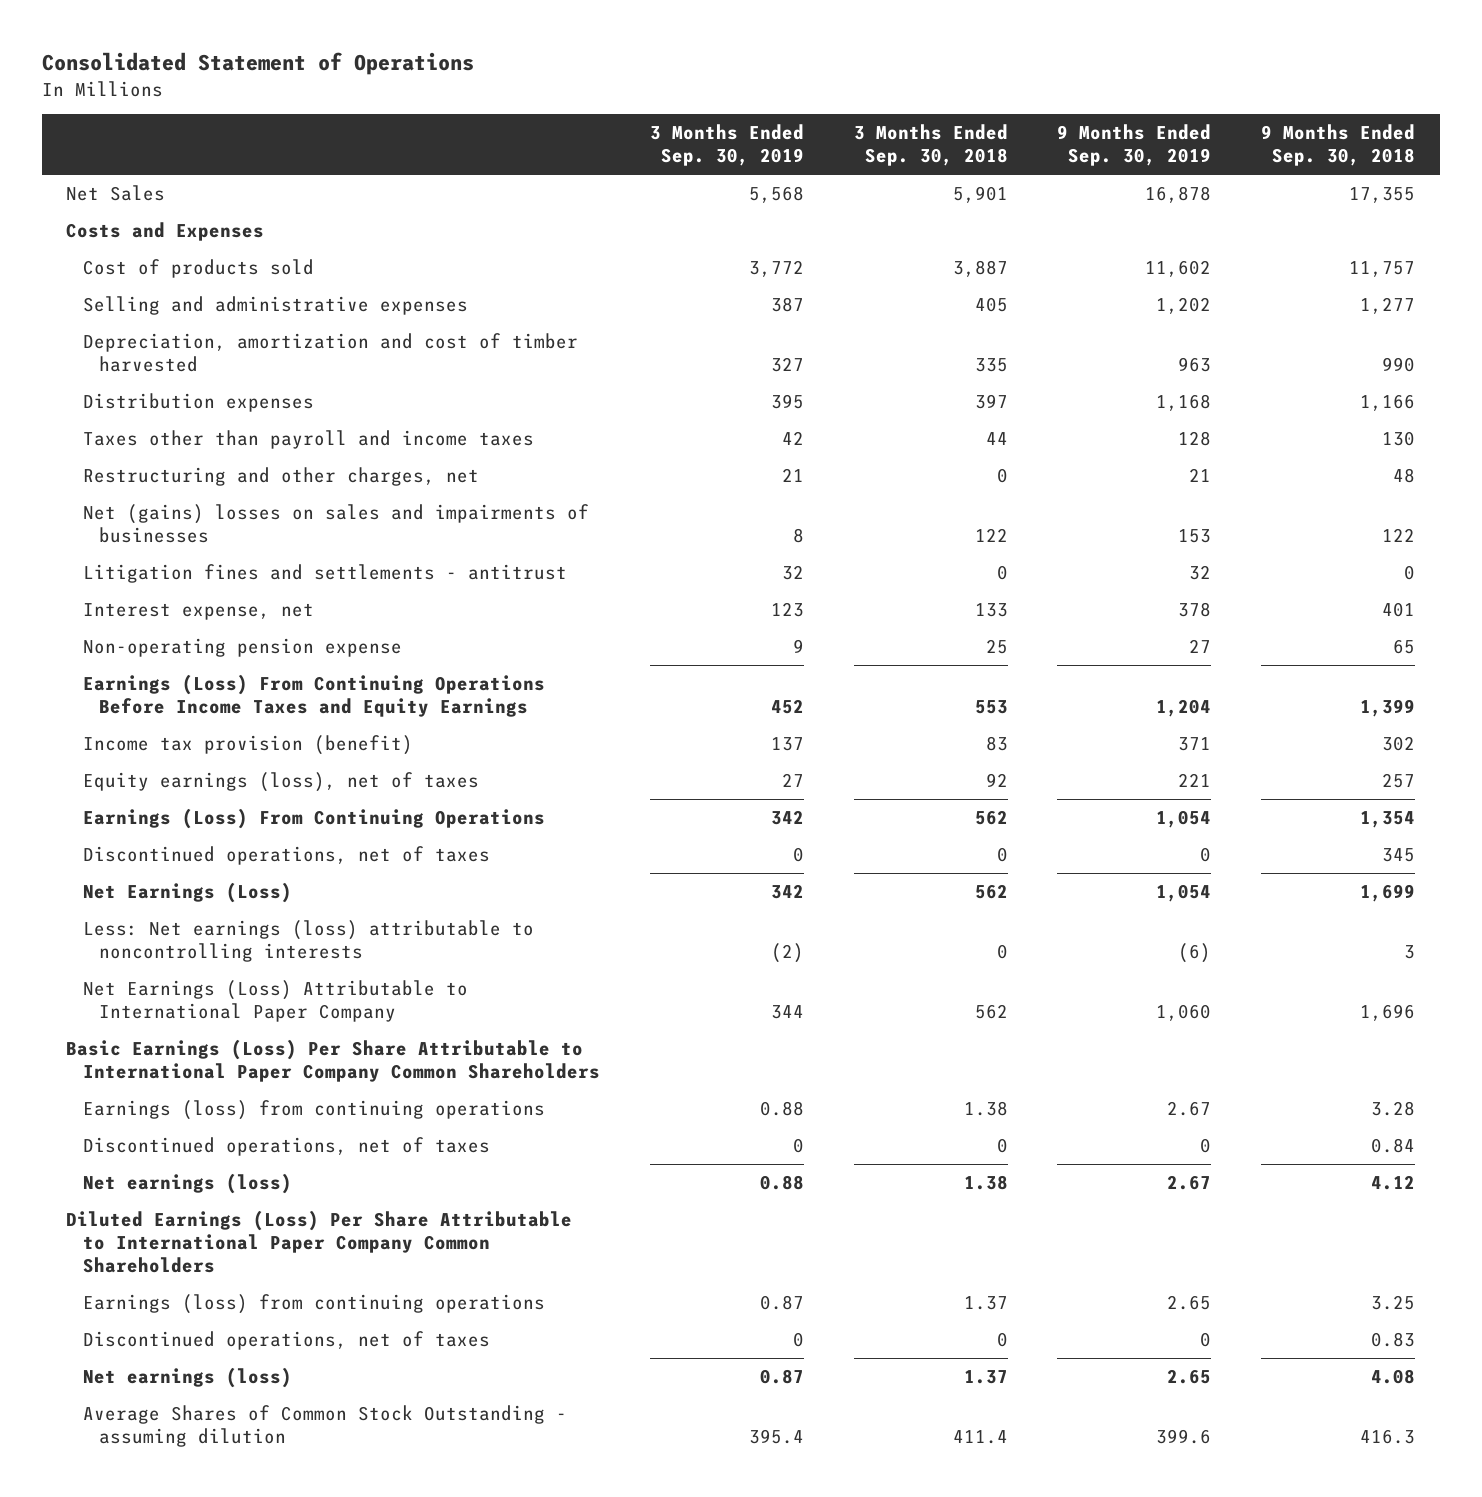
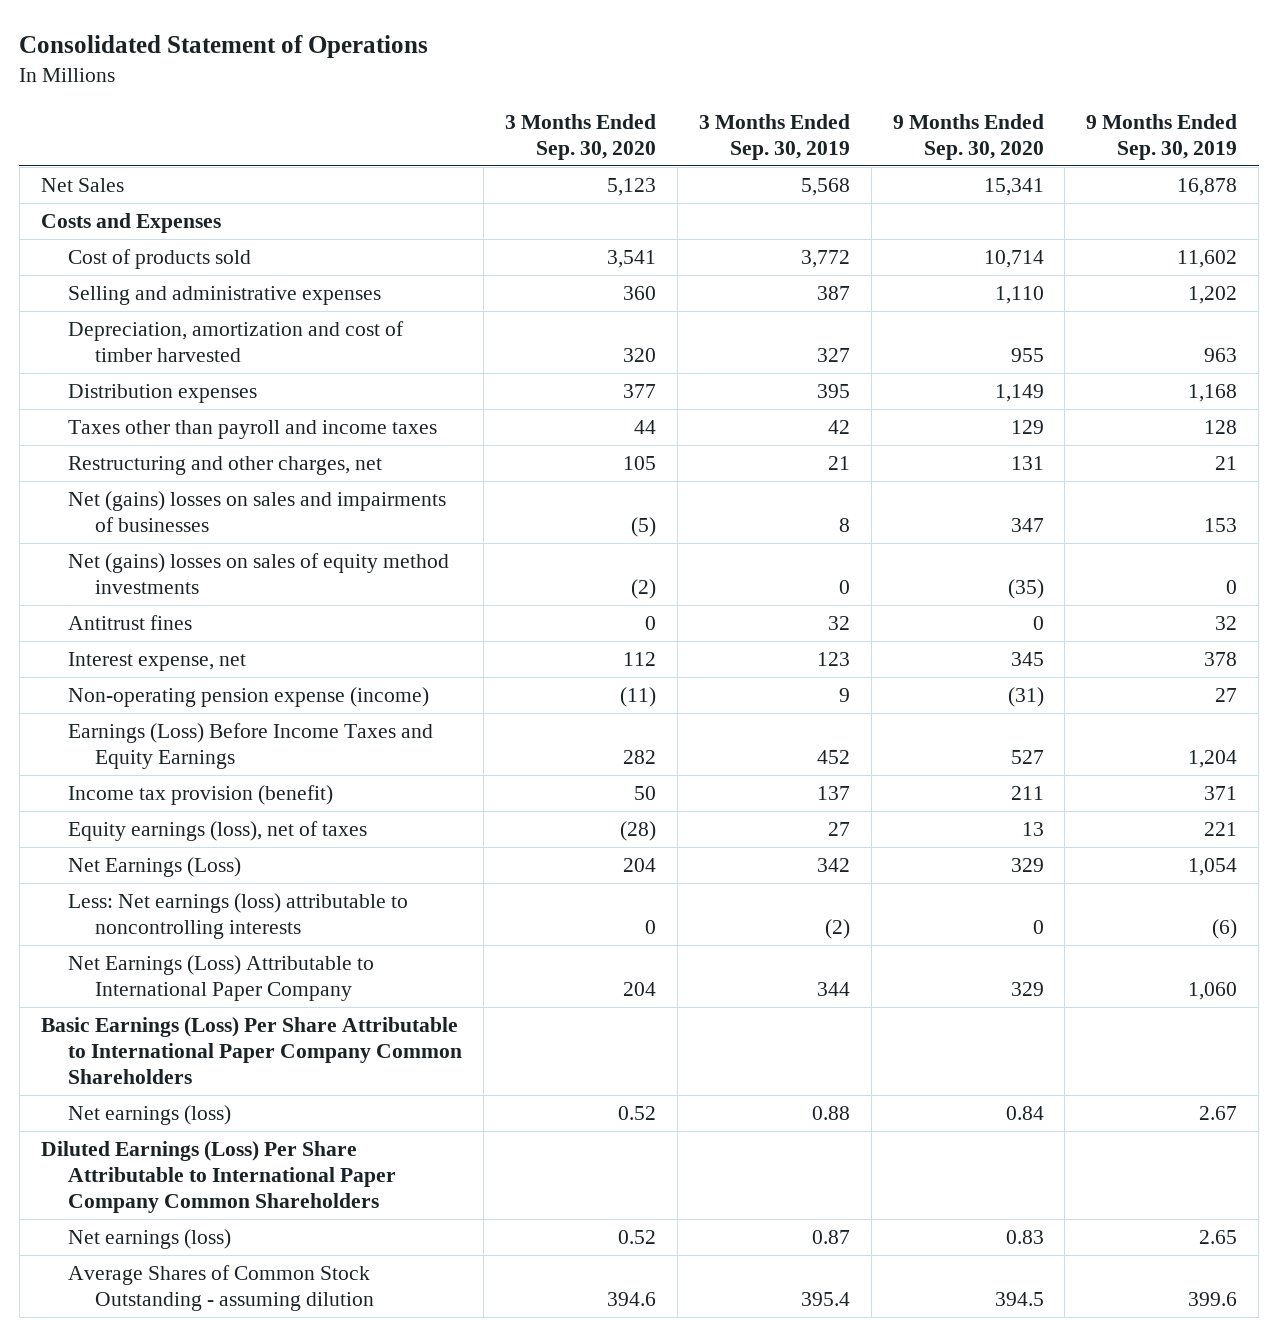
[853,124,1008,167] 3 Months Ended Sep. 30, 2018 -> none
[1261,124,1416,167] 9 Months Ended Sep. 30, 2018 -> none
none -> [504,113,656,160] 3 Months Ended Sep. 30, 2020
none -> [892,113,1044,160] 9 Months Ended Sep. 30, 2020
none -> [68,553,450,595] Net (gains) losses on sales of equity method investments
[82,564,567,584] Litigation fines and settlements - antitrust -> [68,615,193,631] Antitrust fines
[82,638,402,658] Non-operating pension expense -> [68,687,430,708] Non-operating pension expense (income)
[82,674,545,718] Earnings (Loss) From Continuing Operations Before Income Taxes and Equity Earnings -> [68,723,434,770] Earnings (Loss) Before Income Taxes and Equity Earnings
[82,808,545,830] Earnings (Loss) From Continuing Operations -> none
[82,846,490,866] Discontinued operations, net of taxes -> none
[82,1100,545,1121] Earnings (loss) from continuing operations -> none
[82,1137,490,1157] Discontinued operations, net of taxes -> none
[82,1294,545,1315] Earnings (loss) from continuing operations -> none
[82,1331,490,1351] Discontinued operations, net of taxes -> none

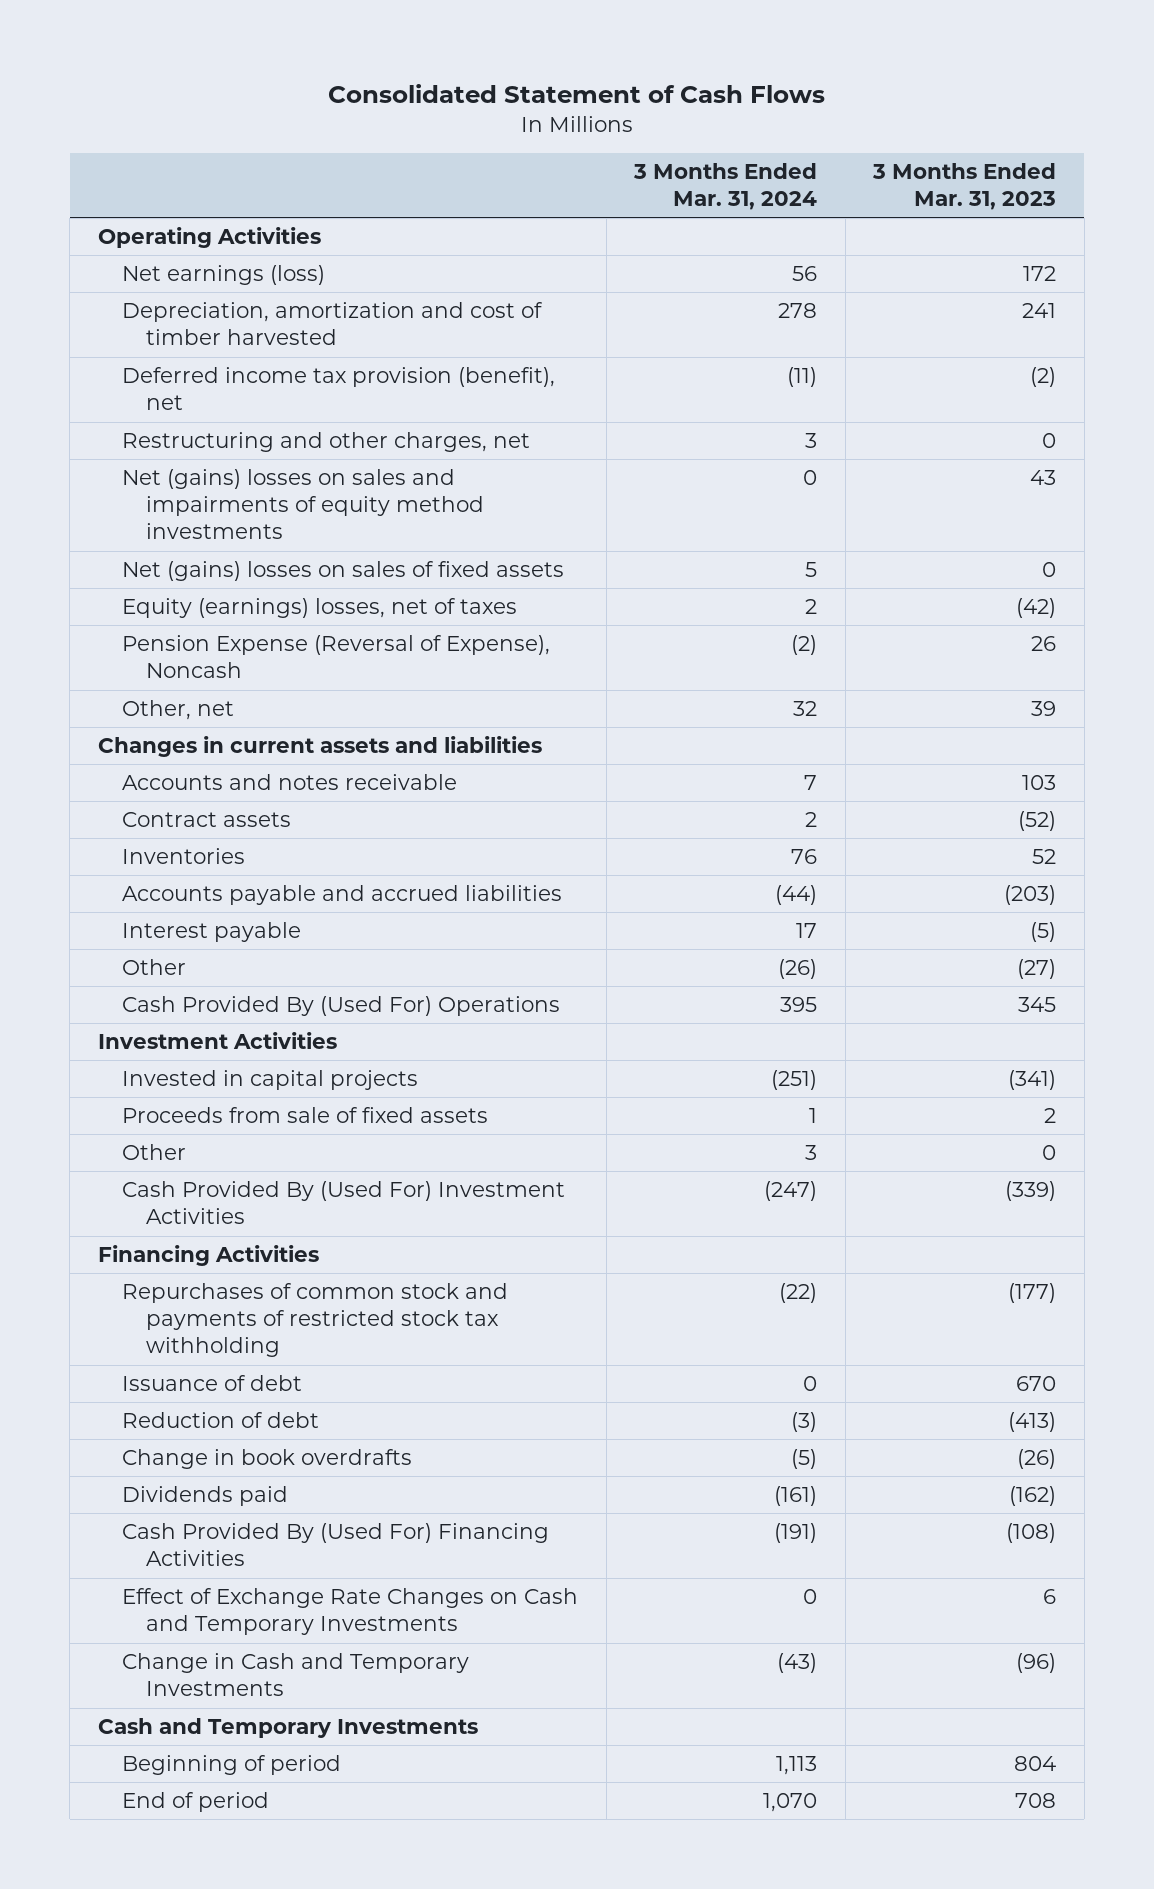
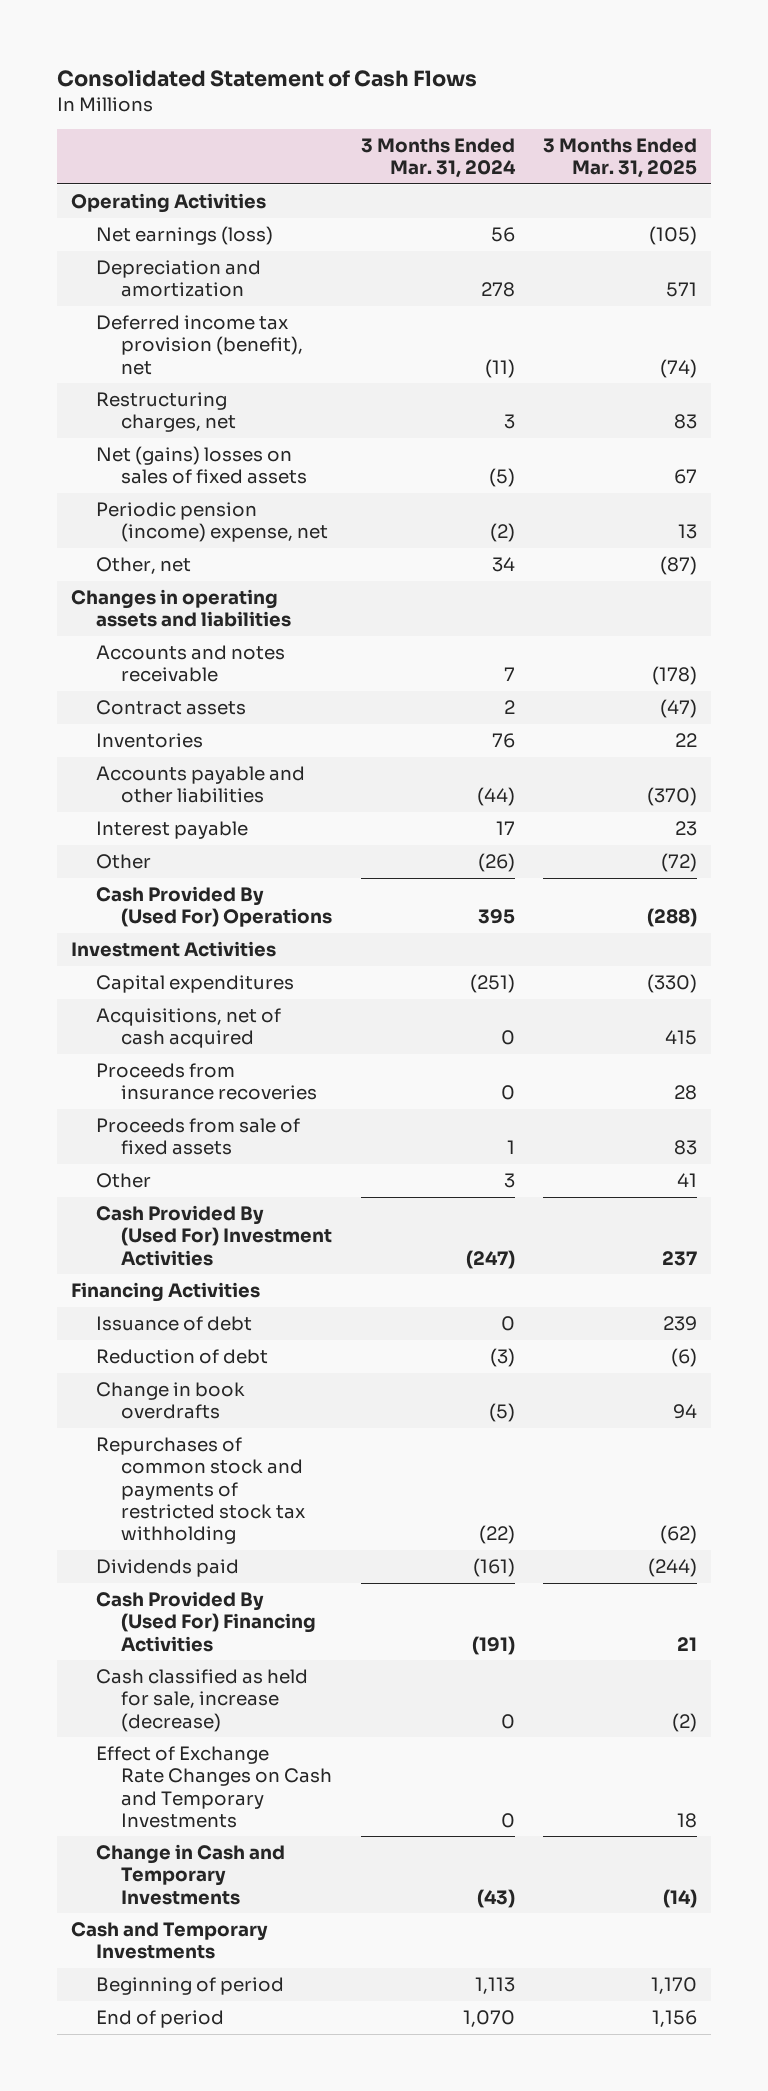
[872,163,1057,211] 3 Months Ended Mar. 31, 2023 -> none
none -> [542,137,697,179] 3 Months Ended Mar. 31, 2025
[122,302,544,346] Depreciation, amortization and cost of timber harvested -> [96,259,262,298] Depreciation and amortization
[122,469,485,540] Net (gains) losses on sales and impairments of equity method investments -> none
[122,598,518,619] Equity (earnings) losses, net of taxes -> none
[122,432,531,453] Restructuring and other charges, net -> [96,391,237,433] Restructuring charges, net
[805,562,818,578] 5 -> [488,468,515,488] (5)
[122,635,551,679] Pension Expense (Reversal of Expense), Noncash -> [96,501,329,543] Periodic pension (income) expense, net
[793,701,818,717] 32 -> [491,556,515,572] 34
[97,736,542,758] Changes in current assets and liabilities -> [71,588,292,628] Changes in operating assets and liabilities
[122,885,563,906] Accounts payable and accrued liabilities -> [96,765,306,804] Accounts payable and other liabilities
[122,1070,419,1091] Invested in capital projects -> [96,974,295,993] Capital expenditures
none -> [96,1007,282,1049] Acquisitions, net of cash acquired
none -> [96,1062,318,1101] Proceeds from insurance recoveries
[122,1283,509,1358] Repurchases of common stock and payments of restricted stock tax withholding -> [96,1436,306,1545] Repurchases of common stock and payments of restricted stock tax withholding
none -> [96,1668,309,1732] Cash classified as held for sale, increase (decrease)

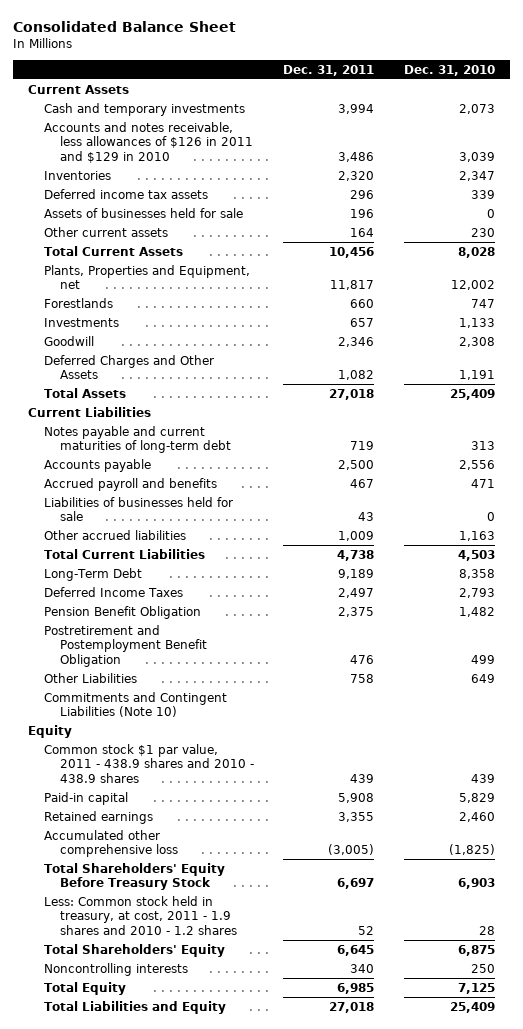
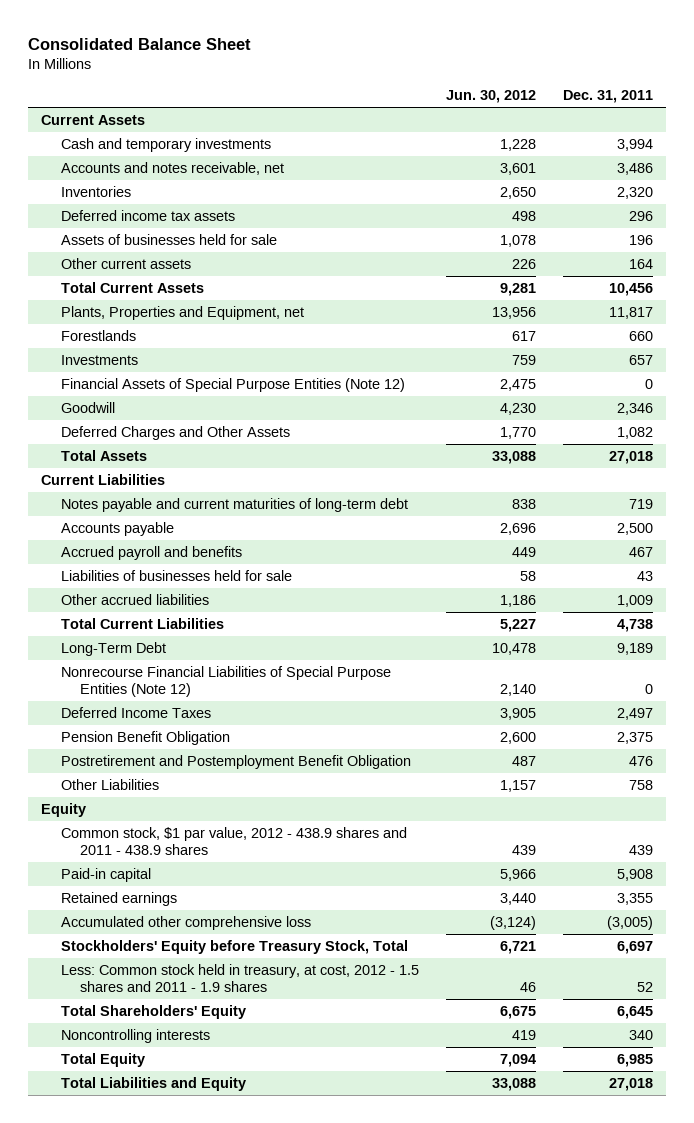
[403,64,495,76] Dec. 31, 2010 -> none
none -> [445,90,536,104] Jun. 30, 2012
[43,121,253,163] Accounts and notes receivable, less allowances of $126 in 2011 and $129 in 2010 -> [60,161,284,175] Accounts and notes receivable, net
none -> [60,377,405,392] Financial Assets of Special Purpose Entities (Note 12)
none -> [60,665,391,698] Nonrecourse Financial Liabilities of Special Purpose Entities (Note 12)
[43,691,227,718] Commitments and Contingent Liabilities (Note 10) -> none
[43,743,254,783] Common stock $1 par value, 2011 - 438.9 shares and 2010 - 438.9 shares -> [60,826,407,856] Common stock, $1 par value, 2012 - 438.9 shares and 2011 - 438.9 shares
[43,862,225,891] Total Shareholders' Equity Before Treasury Stock -> [60,939,408,954] Stockholders' Equity before Treasury Stock, Total
[43,895,237,935] Less: Common stock held in treasury, at cost, 2011 - 1.9 shares and 2010 - 1.2 shares -> [60,963,419,993] Less: Common stock held in treasury, at cost, 2012 - 1.5 shares and 2011 - 1.9 shares

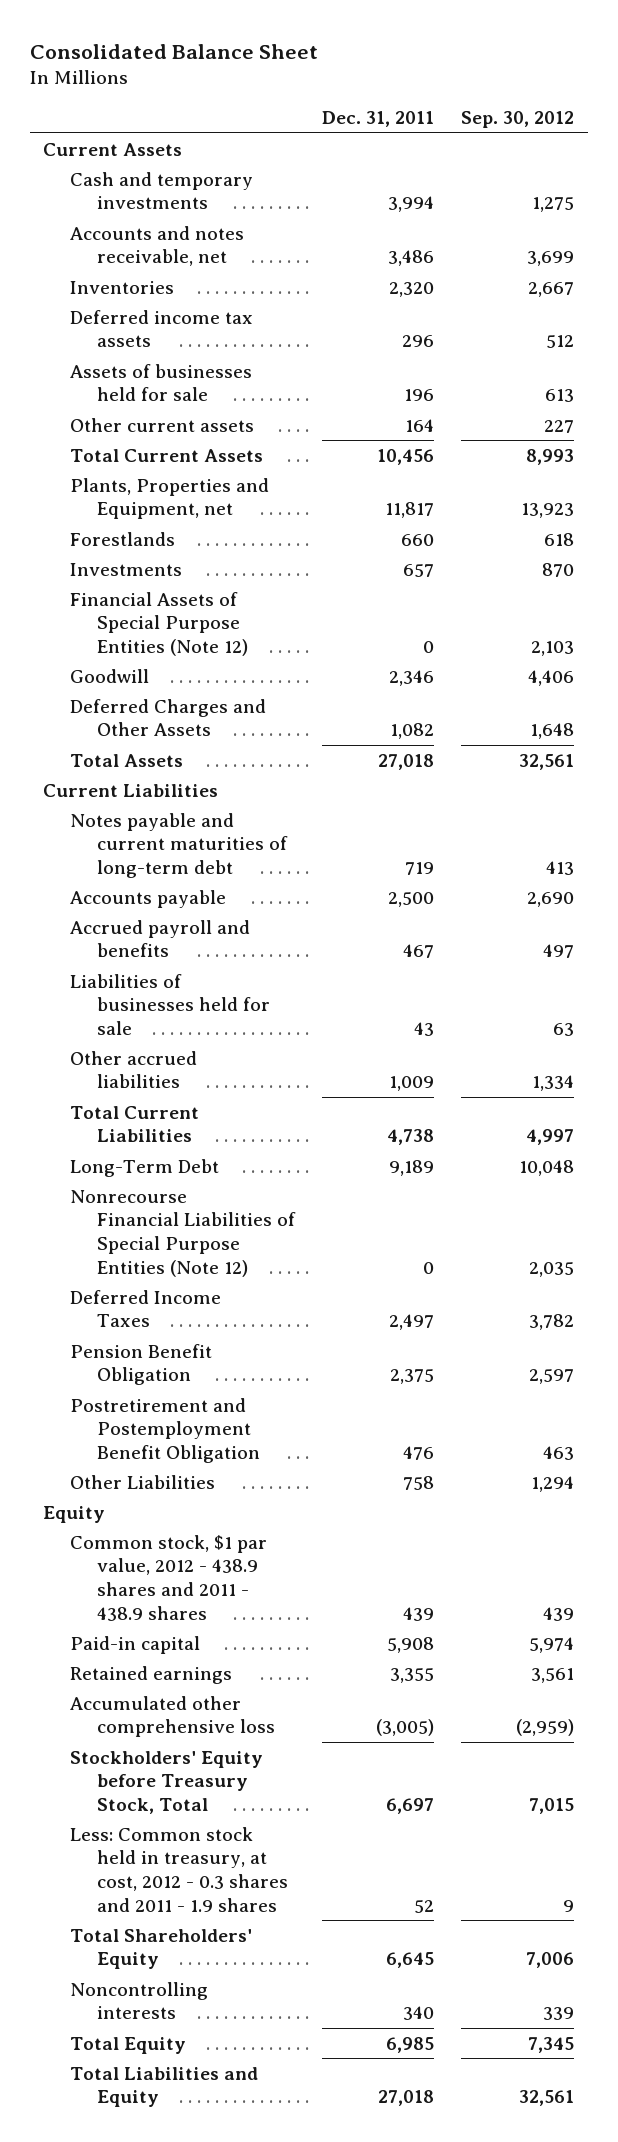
[445,90,536,104] Jun. 30, 2012 -> none
none -> [461,111,575,129] Sep. 30, 2012
[60,963,419,993] Less: Common stock held in treasury, at cost, 2012 - 1.5 shares and 2011 - 1.9 shares -> [70,1826,288,1912] Less: Common stock held in treasury, at cost, 2012 - 0.3 shares and 2011 - 1.9 shares

